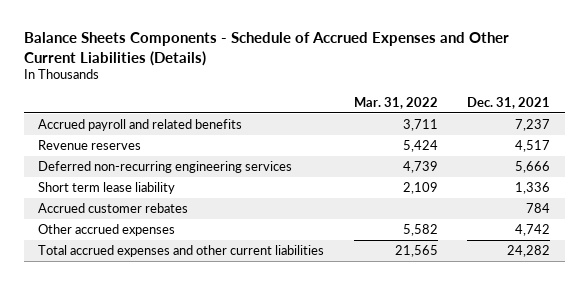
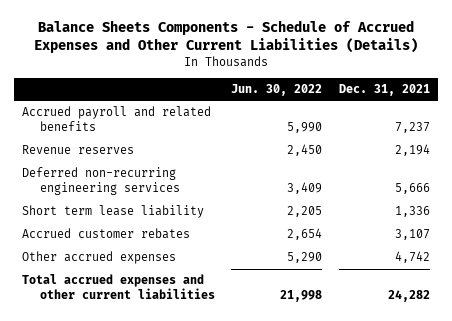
[353,96,438,109] Mar. 31, 2022 -> none
none -> [231,83,323,96] Jun. 30, 2022
[515,139,551,152] 4,517 -> [394,144,430,157] 2,194
[526,202,551,213] 784 -> [394,229,430,241] 3,107

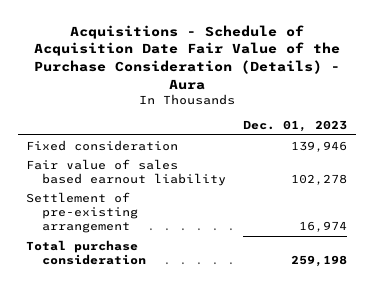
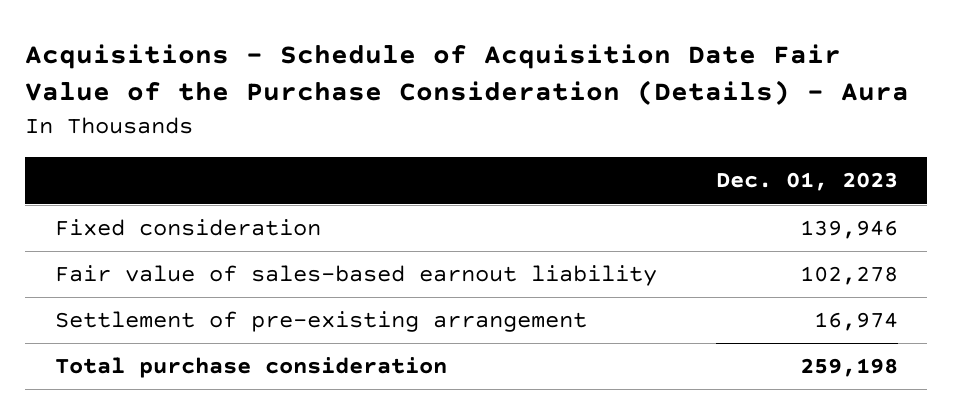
[26,158,227,186] Fair value of sales based earnout liability -> [54,265,657,287] Fair value of sales-based earnout liability

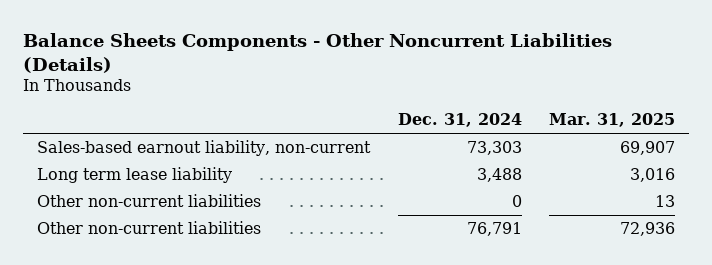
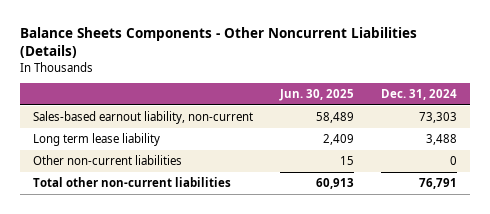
[549,113,676,128] Mar. 31, 2025 -> none
none -> [279,89,355,102] Jun. 30, 2025
[37,220,262,234] Other non-current liabilities -> [33,176,232,187] Total other non-current liabilities

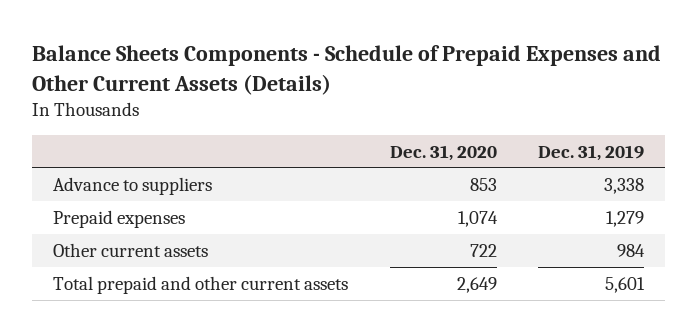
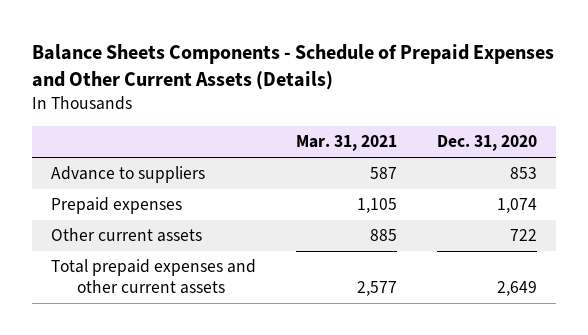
[538,144,645,161] Dec. 31, 2019 -> none
none -> [296,135,398,152] Mar. 31, 2021
[53,275,349,294] Total prepaid and other current assets -> [51,259,257,294] Total prepaid expenses and other current assets

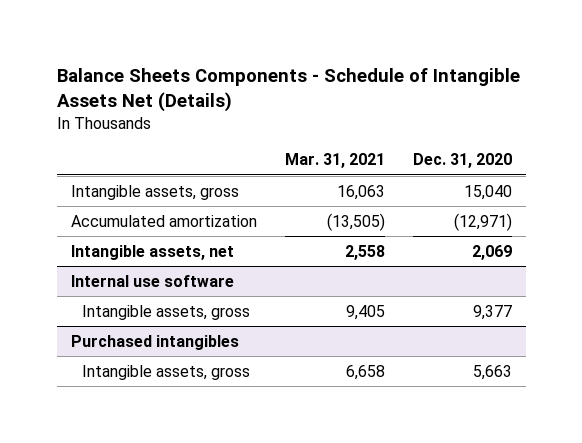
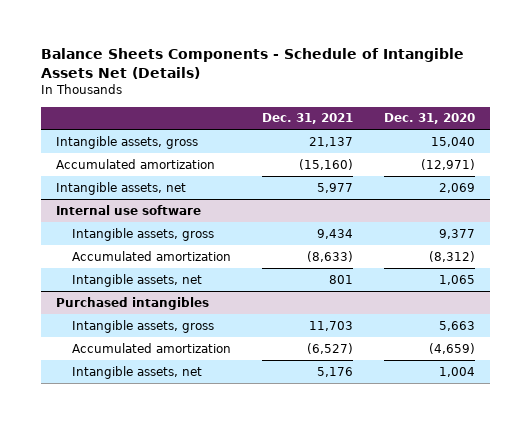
[284,153,385,169] Mar. 31, 2021 -> none
none -> [262,113,354,125] Dec. 31, 2021
none -> [72,250,232,261] Accumulated amortization
none -> [72,273,203,287] Intangible assets, net
none -> [72,342,232,353] Accumulated amortization
none -> [72,365,203,379] Intangible assets, net

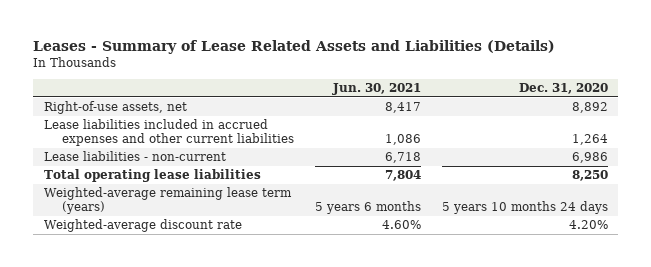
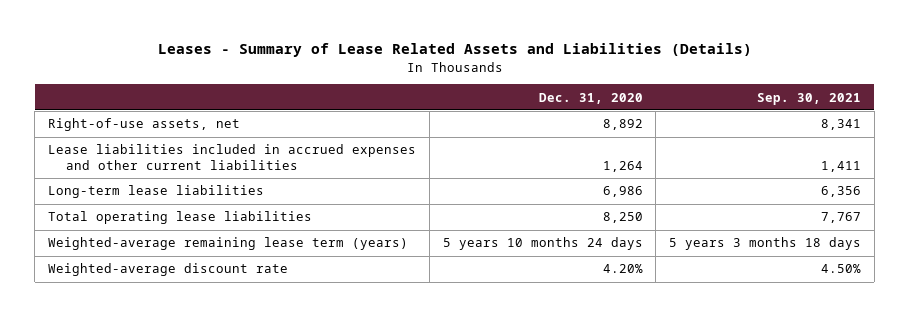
[331,82,421,95] Jun. 30, 2021 -> none
none -> [756,92,861,105] Sep. 30, 2021
[43,151,226,162] Lease liabilities - non-current -> [48,185,265,199] Long-term lease liabilities

